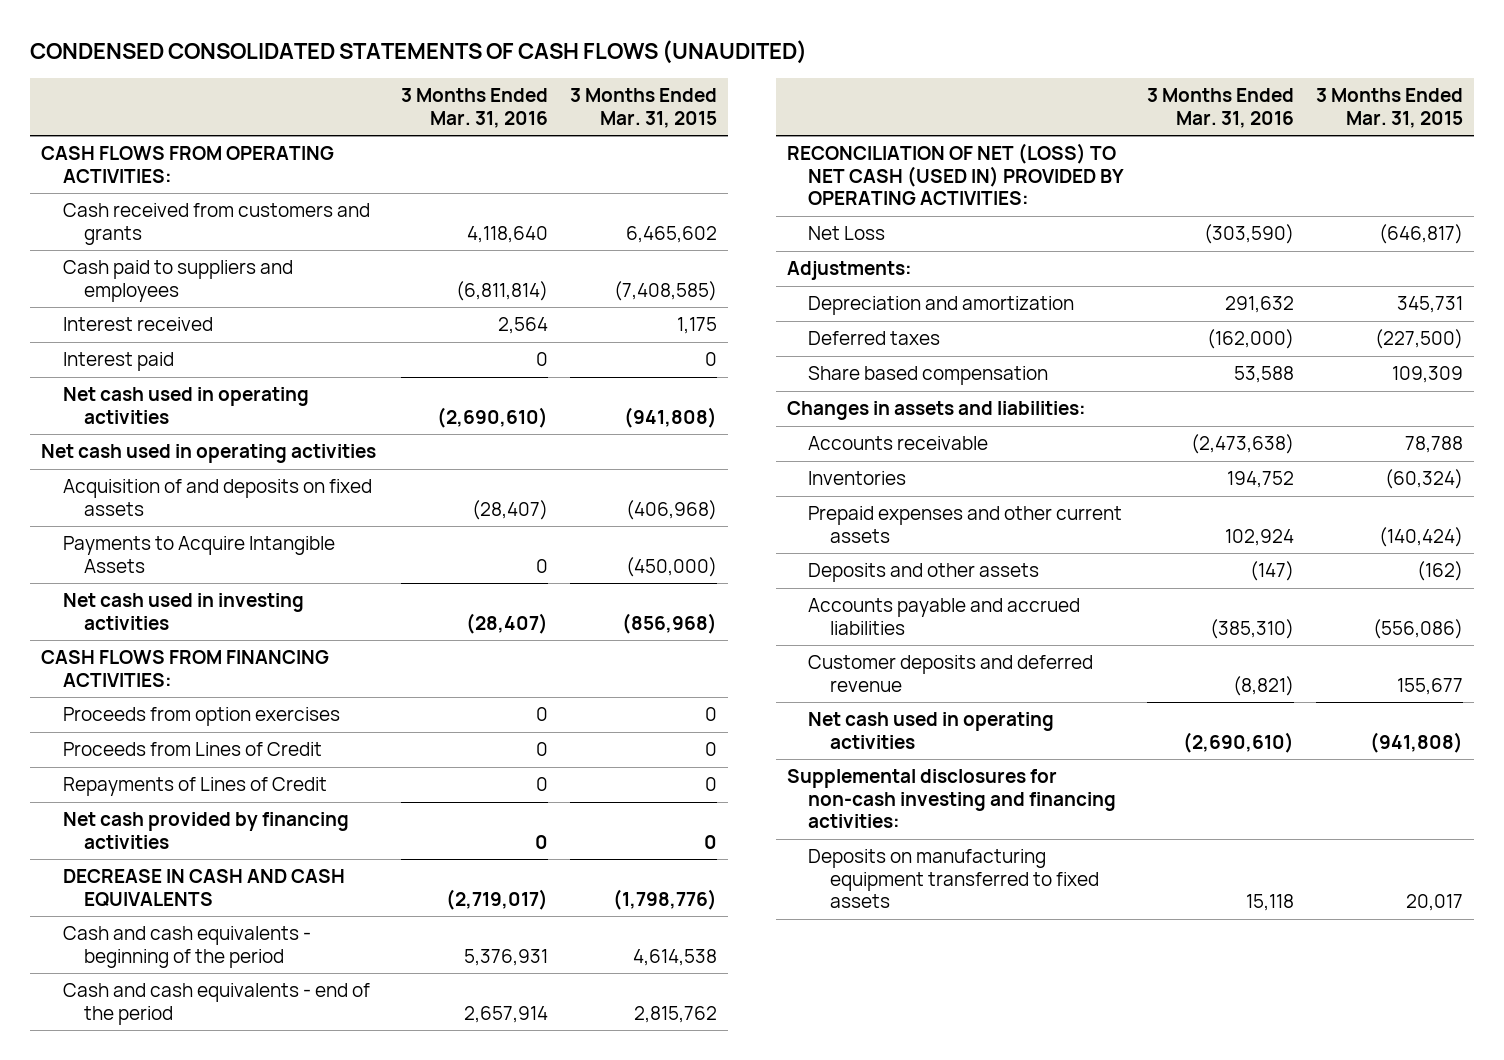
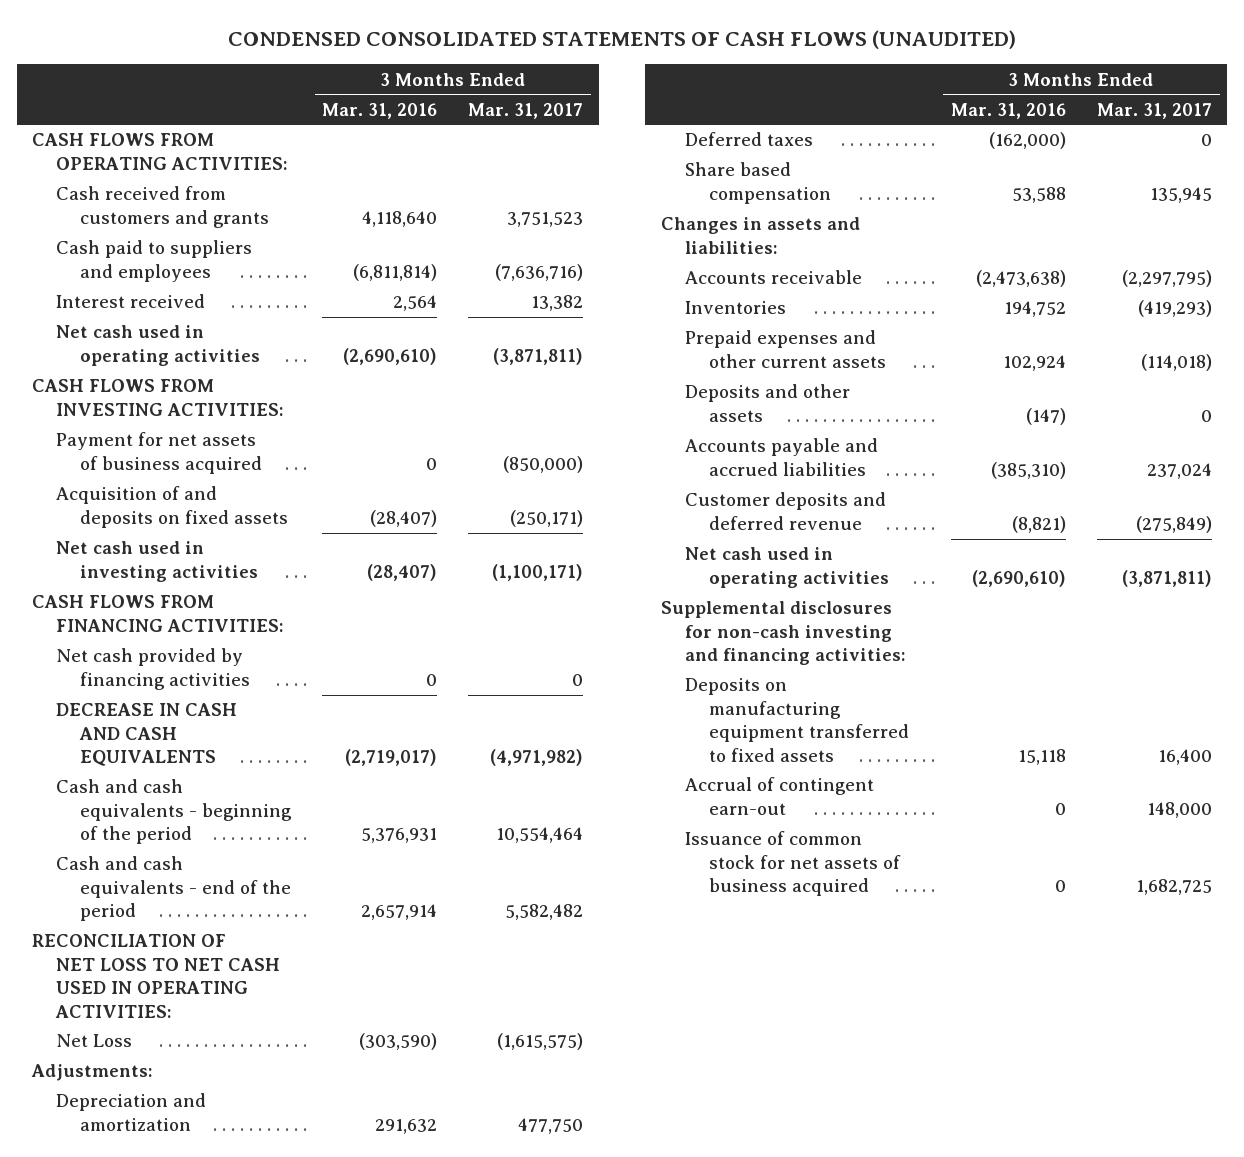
[569,88,717,128] 3 Months Ended Mar. 31, 2015 -> none
none -> [468,102,584,119] Mar. 31, 2017
[62,352,174,372] Interest paid -> none
[40,444,376,464] Net cash used in operating activities -> [32,379,285,416] CASH FLOWS FROM INVESTING ACTIVITIES:
none -> [56,432,263,474] Payment for net assets of business acquired
[62,536,335,573] Payments to Acquire Intangible Assets -> none
[62,707,340,727] Proceeds from option exercises -> none
[62,742,322,757] Proceeds from Lines of Credit -> none
[62,777,327,797] Repayments of Lines of Credit -> none
[786,143,1125,206] RECONCILIATION OF NET (LOSS) TO NET CASH (USED IN) PROVIDED BY OPERATING ACTIVITIES: -> [32,934,281,1018] RECONCILIATION OF NET LOSS TO NET CASH USED IN OPERATING ACTIVITIES:
none -> [684,777,874,815] Accrual of contingent earn-out
none -> [684,831,901,897] Issuance of common stock for net assets of business acquired

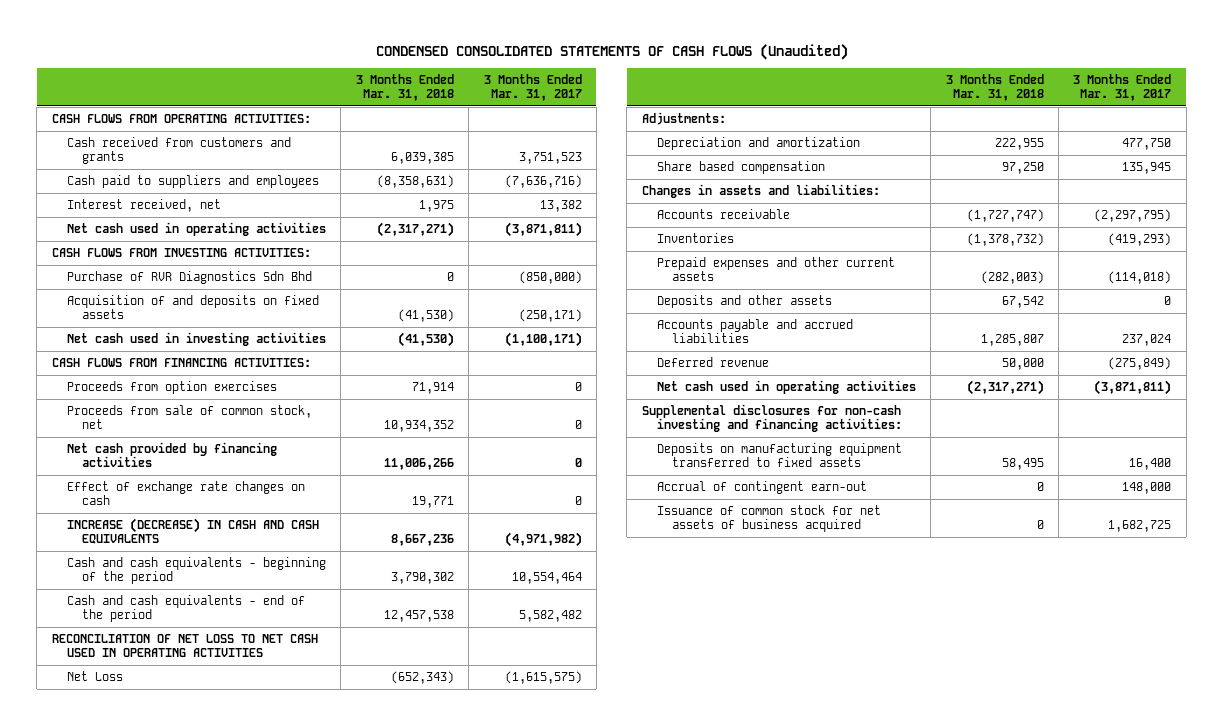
[228,29,1017,49] CONDENSED CONSOLIDATED STATEMENTS OF CASH FLOWS (UNAUDITED) -> [375,43,848,60] CONDENSED CONSOLIDATED STATEMENTS OF CASH FLOWS (Unaudited)
[322,102,438,119] Mar. 31, 2016 -> none
none -> [355,73,454,101] 3 Months Ended Mar. 31, 2018
[56,294,206,309] Interest received -> [66,198,221,212] Interest received, net
[56,432,263,474] Payment for net assets of business acquired -> none
none -> [66,270,312,284] Purchase of RVR Diagnostics Sdn Bhd
none -> [66,380,277,394] Proceeds from option exercises
none -> [66,404,312,430] Proceeds from sale of common stock, net
none -> [66,480,305,506] Effect of exchange rate changes on cash
[56,703,238,767] DECREASE IN CASH AND CASH EQUIVALENTS -> [66,517,319,545] INCREASE (DECREASE) IN CASH AND CASH EQUIVALENTS
[32,934,281,1018] RECONCILIATION OF NET LOSS TO NET CASH USED IN OPERATING ACTIVITIES: -> [51,633,318,658] RECONCILIATION OF NET LOSS TO NET CASH USED IN OPERATING ACTIVITIES
[684,132,813,147] Deferred taxes -> none
[684,492,886,530] Customer deposits and deferred revenue -> [656,356,769,367] Deferred revenue

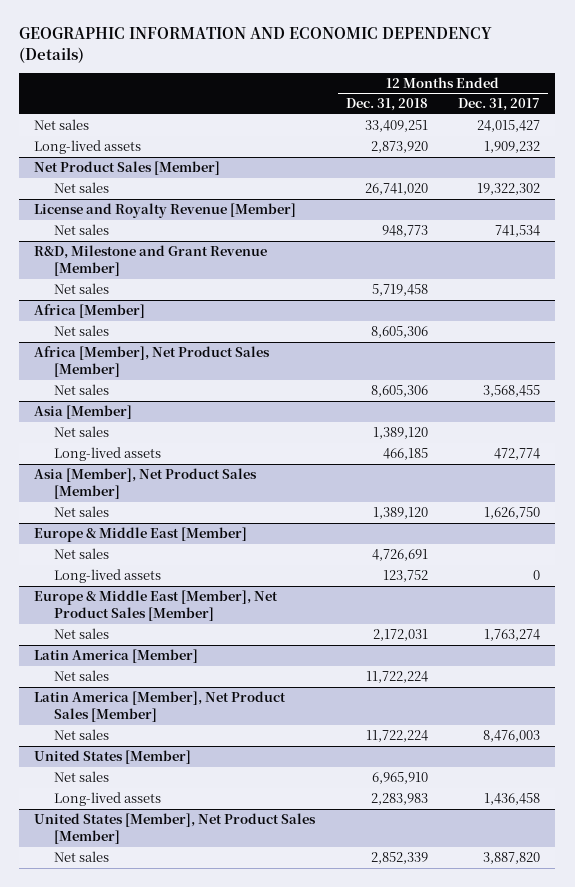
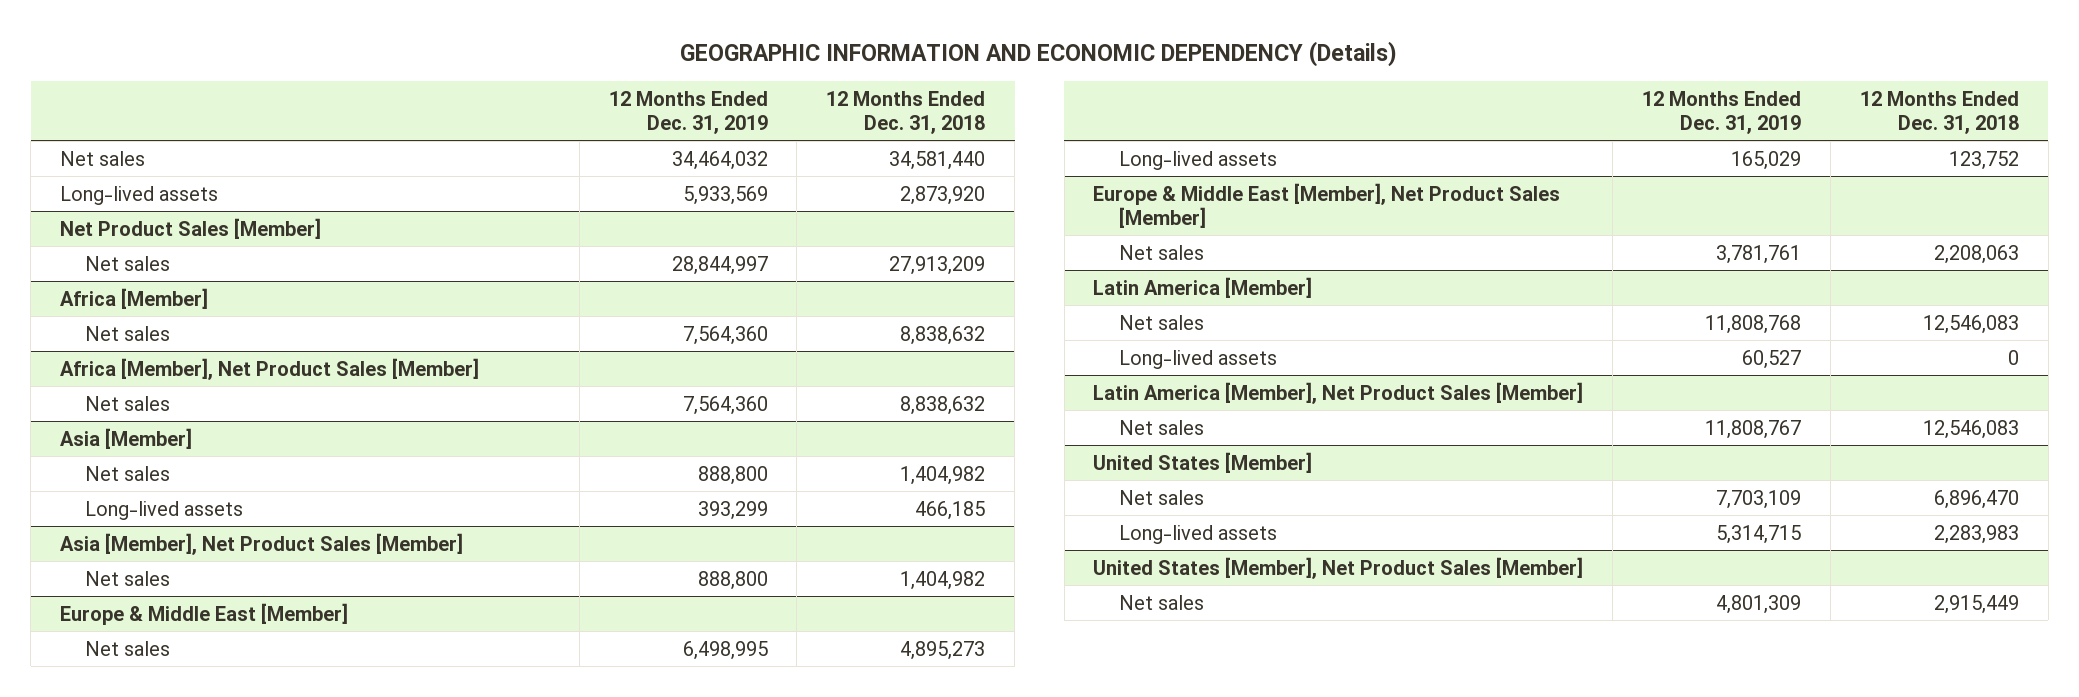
[458,98,541,112] Dec. 31, 2017 -> none
none -> [608,90,768,134] 12 Months Ended Dec. 31, 2019
[364,120,428,133] 33,409,251 -> [889,150,986,170] 34,581,440
[34,203,297,219] License and Royalty Revenue [Member] -> none
[54,224,110,236] Net sales -> none
[34,245,268,277] R&D, Milestone and Grant Revenue [Member] -> none
[54,283,110,295] Net sales -> none
[364,183,428,196] 26,741,020 -> [889,255,986,275] 27,913,209
[370,326,428,339] 8,605,306 -> [900,325,986,345] 8,838,632
[370,385,428,398] 8,605,306 -> [900,395,986,415] 8,838,632
[372,427,428,440] 1,389,120 -> [900,465,986,485] 1,404,982
[372,507,428,520] 1,389,120 -> [900,570,986,590] 1,404,982
[371,549,428,562] 4,726,691 -> [900,640,986,660] 4,895,273
[372,629,428,642] 2,172,031 -> [1933,244,2019,264] 2,208,063
[365,671,428,684] 11,722,224 -> [1922,314,2019,334] 12,546,083
none -> [1118,349,1277,369] Long-lived assets
[365,730,428,743] 11,722,224 -> [1922,419,2019,439] 12,546,083
[371,772,428,785] 6,965,910 -> [1933,489,2019,509] 6,896,470
[370,852,428,865] 2,852,339 -> [1933,594,2019,614] 2,915,449

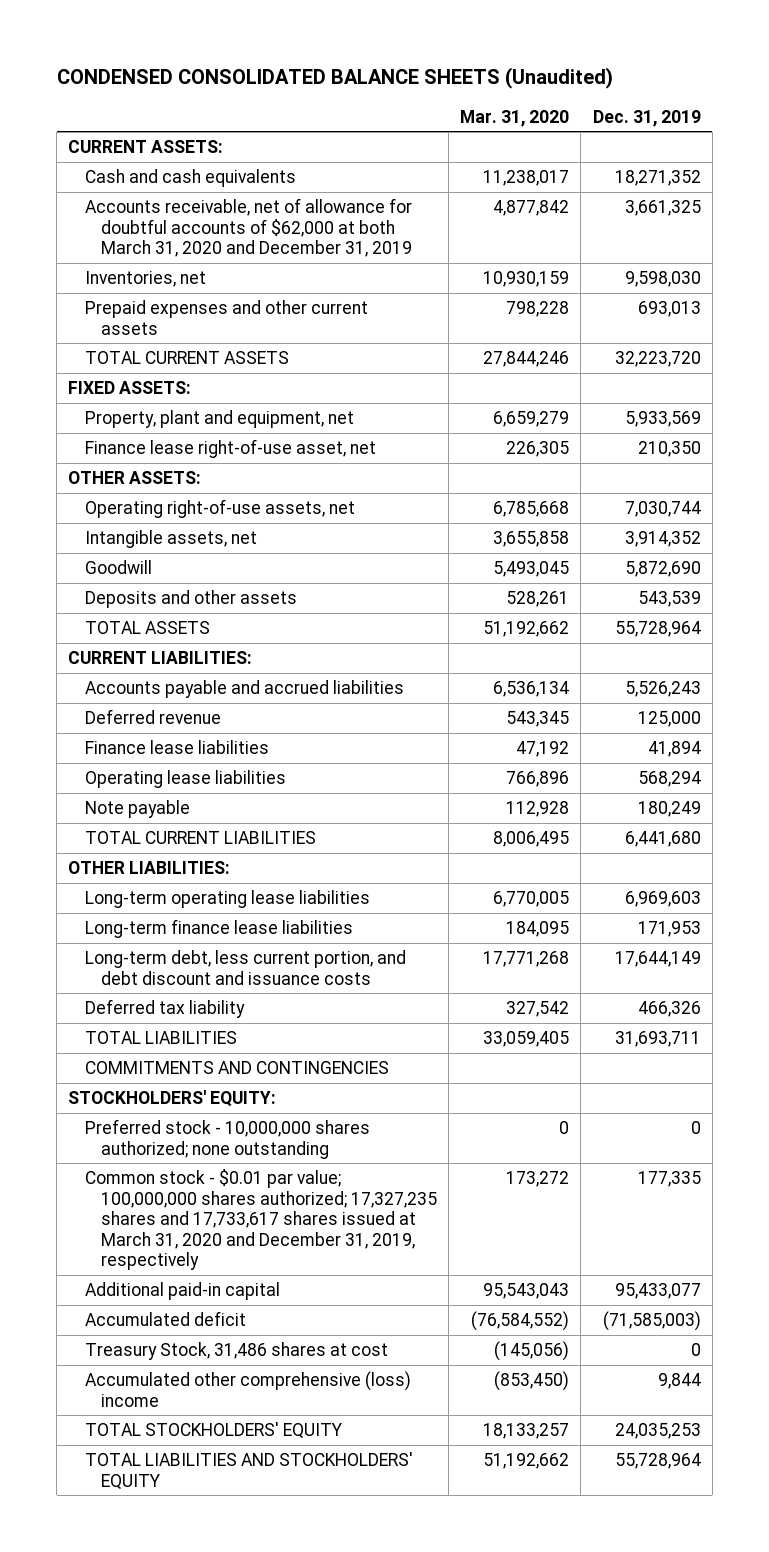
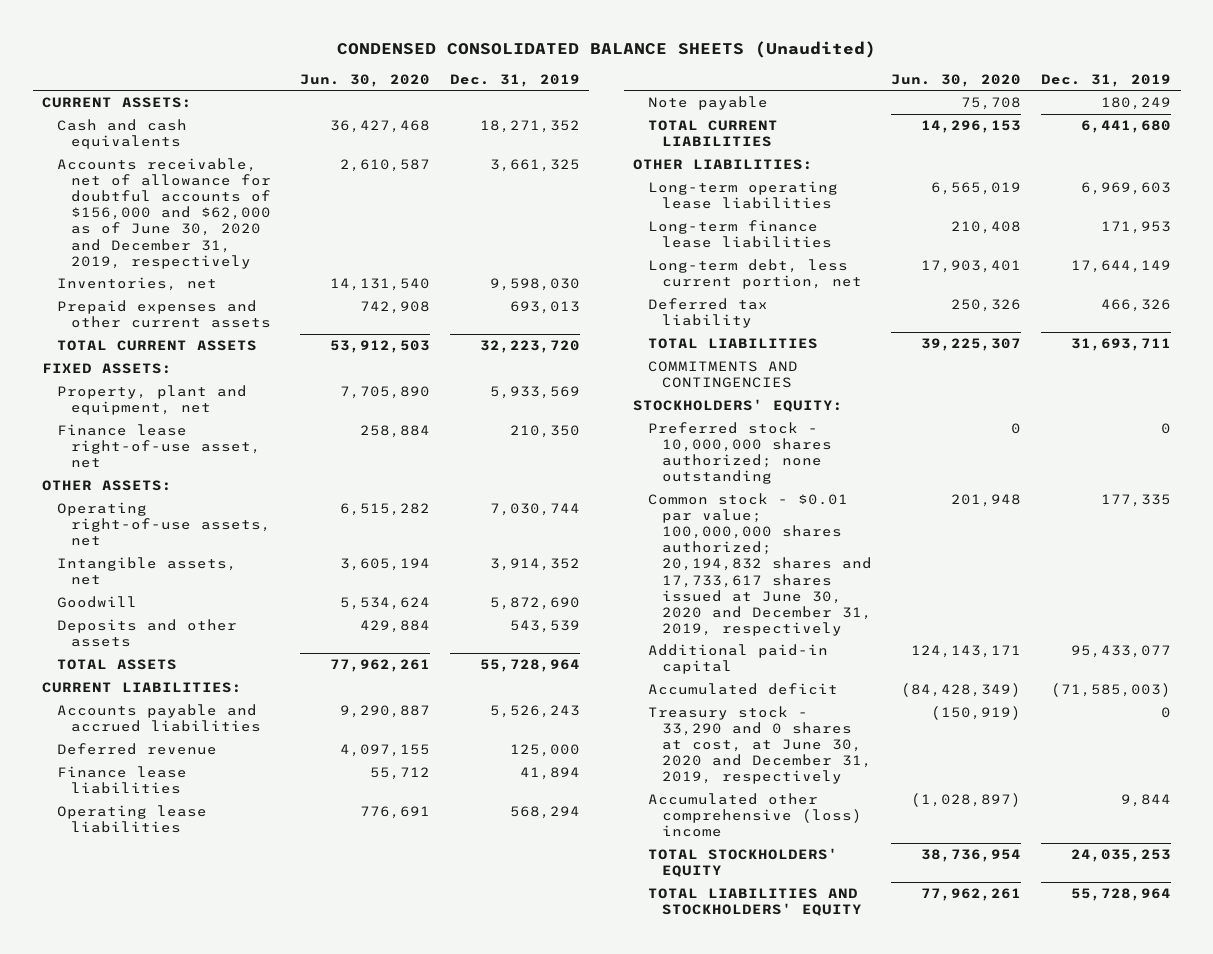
[460,109,570,127] Mar. 31, 2020 -> none
none -> [300,73,431,87] Jun. 30, 2020
[84,198,413,258] Accounts receivable, net of allowance for doubtful accounts of $62,000 at both March 31, 2020 and December 31, 2019 -> [56,158,271,269] Accounts receivable, net of allowance for doubtful accounts of $156,000 and $62,000 as of June 30, 2020 and December 31, 2019, respectively
[84,950,406,985] Long-term debt, less current portion, and debt discount and issuance costs -> [647,259,862,290] Long-term debt, less current portion, net
[84,1169,438,1271] Common stock - $0.01 par value; 100,000,000 shares authorized; 17,327,235 shares and 17,733,617 shares issued at March 31, 2020 and December 31, 2019, respectively -> [647,493,872,636] Common stock - $0.01 par value; 100,000,000 shares authorized; 20,194,832 shares and 17,733,617 shares issued at June 30, 2020 and December 31, 2019, respectively
[84,1342,388,1361] Treasury Stock, 31,486 shares at cost -> [647,706,872,785] Treasury stock - 33,290 and 0 shares at cost, at June 30, 2020 and December 31, 2019, respectively

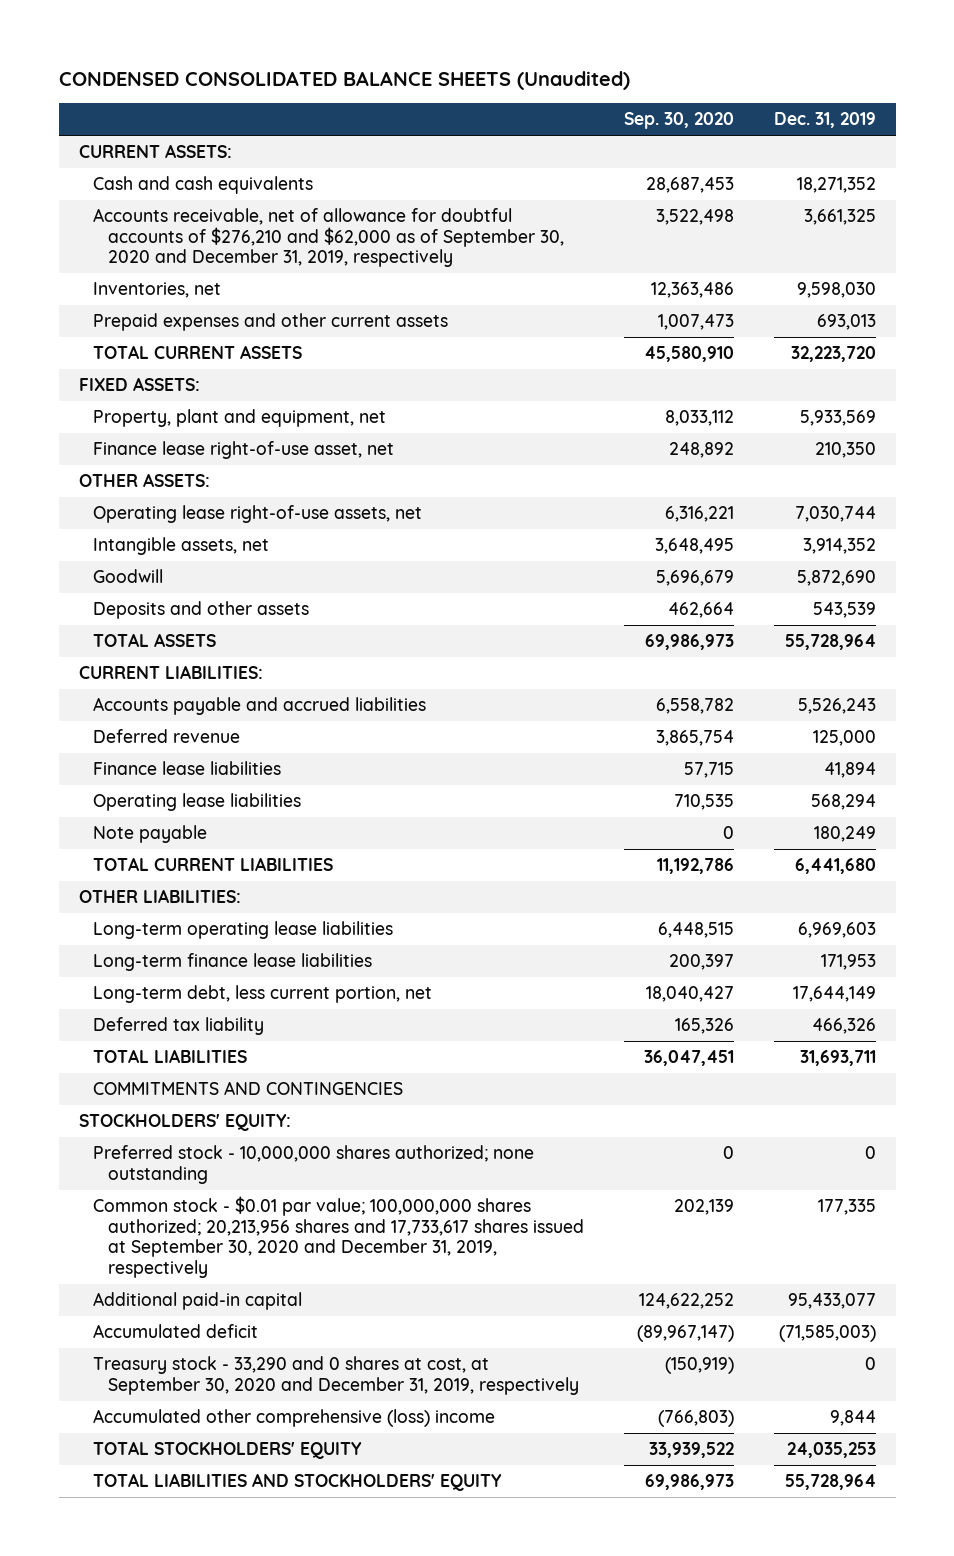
[300,73,431,87] Jun. 30, 2020 -> none
none -> [623,112,734,130] Sep. 30, 2020
[56,158,271,269] Accounts receivable, net of allowance for doubtful accounts of $156,000 and $62,000 as of June 30, 2020 and December 31, 2019, respectively -> [93,208,564,268] Accounts receivable, net of allowance for doubtful accounts of $276,210 and $62,000 as of September 30, 2020 and December 31, 2019, respectively
[56,502,271,547] Operating right-of-use assets, net -> [93,505,423,524] Operating lease right-of-use assets, net
[647,493,872,636] Common stock - $0.01 par value; 100,000,000 shares authorized; 20,194,832 shares and 17,733,617 shares issued at June 30, 2020 and December 31, 2019, respectively -> [93,1196,584,1278] Common stock - $0.01 par value; 100,000,000 shares authorized; 20,213,956 shares and 17,733,617 shares issued at September 30, 2020 and December 31, 2019, respectively
[647,706,872,785] Treasury stock - 33,290 and 0 shares at cost, at June 30, 2020 and December 31, 2019, respectively -> [93,1356,579,1395] Treasury stock - 33,290 and 0 shares at cost, at September 30, 2020 and December 31, 2019, respectively

